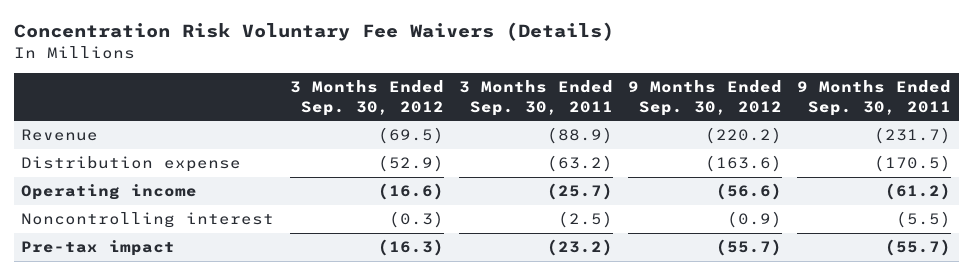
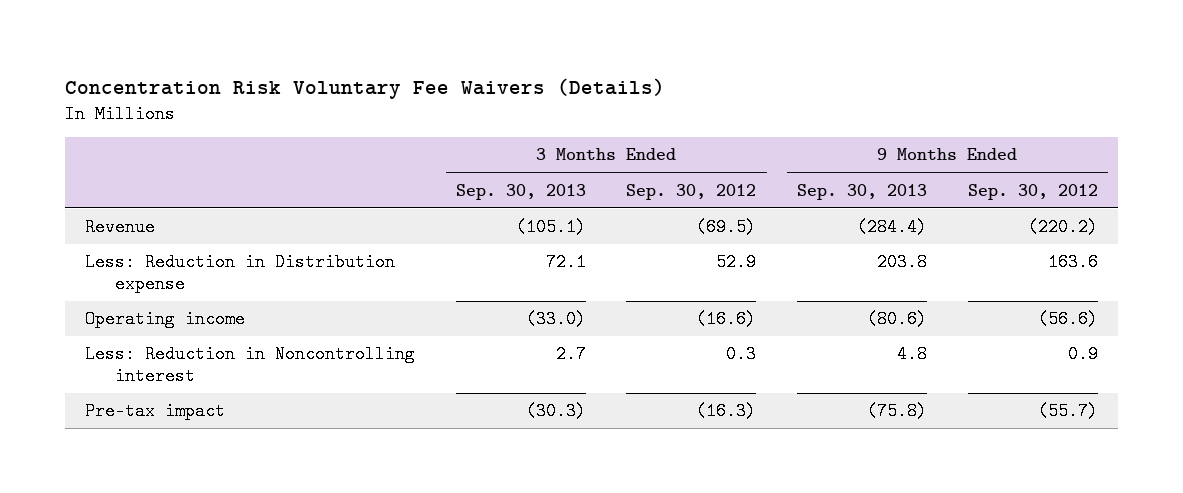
[458,80,613,116] 3 Months Ended Sep. 30, 2011 -> none
[797,80,952,116] 9 Months Ended Sep. 30, 2011 -> none
none -> [455,183,586,200] Sep. 30, 2013
none -> [797,183,928,200] Sep. 30, 2013
[21,156,242,173] Distribution expense -> [85,253,396,293] Less: Reduction in Distribution expense
[377,155,444,173] (52.9) -> [716,253,757,272] 52.9
[704,155,782,173] (163.6) -> [1047,253,1098,272] 163.6
[21,212,275,229] Noncontrolling interest -> [85,345,416,385] Less: Reduction in Noncontrolling interest
[388,211,444,229] (0.3) -> [726,345,757,364] 0.3
[726,211,782,229] (0.9) -> [1067,345,1098,364] 0.9

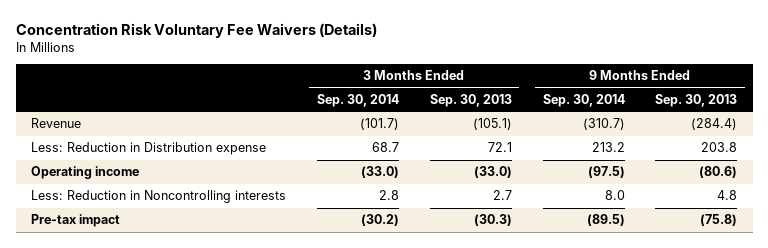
[626,183,757,200] Sep. 30, 2012 -> none
[967,183,1098,200] Sep. 30, 2012 -> none
none -> [316,94,399,108] Sep. 30, 2014
none -> [542,94,625,108] Sep. 30, 2014
[85,345,416,385] Less: Reduction in Noncontrolling interest -> [31,190,287,204] Less: Reduction in Noncontrolling interests

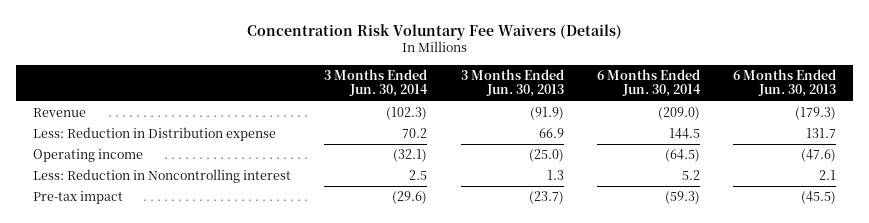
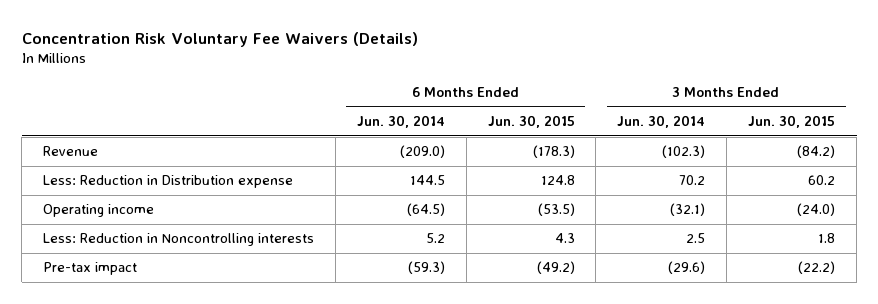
[460,68,564,98] 3 Months Ended Jun. 30, 2013 -> none
[733,68,837,98] 6 Months Ended Jun. 30, 2013 -> none
none -> [487,115,575,129] Jun. 30, 2015
none -> [748,115,836,129] Jun. 30, 2015
[33,169,292,184] Less: Reduction in Noncontrolling interest -> [42,233,314,247] Less: Reduction in Noncontrolling interests

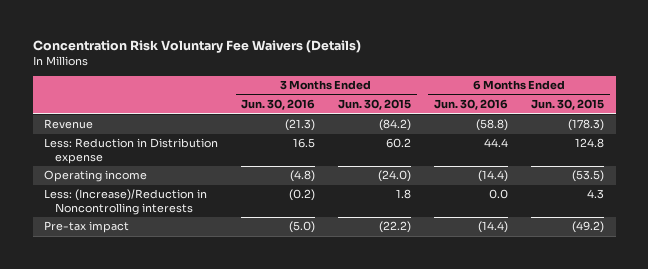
[356,115,445,129] Jun. 30, 2014 -> none
[617,115,706,129] Jun. 30, 2014 -> none
none -> [241,99,316,111] Jun. 30, 2016
none -> [434,99,509,111] Jun. 30, 2016
[42,233,314,247] Less: Reduction in Noncontrolling interests -> [44,189,208,215] Less: (Increase)/Reduction in Noncontrolling interests

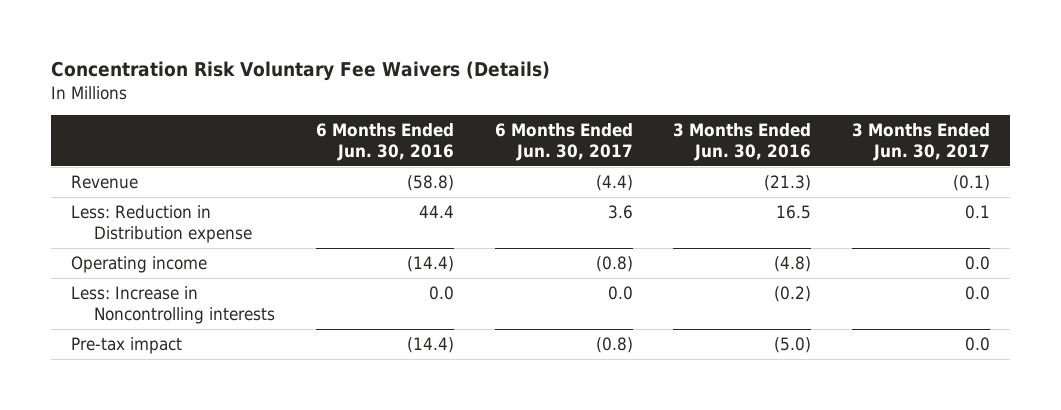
[338,99,412,111] Jun. 30, 2015 -> none
[531,99,605,111] Jun. 30, 2015 -> none
none -> [494,122,633,161] 6 Months Ended Jun. 30, 2017
none -> [851,122,990,161] 3 Months Ended Jun. 30, 2017
[44,189,208,215] Less: (Increase)/Reduction in Noncontrolling interests -> [70,285,276,324] Less: Increase in Noncontrolling interests

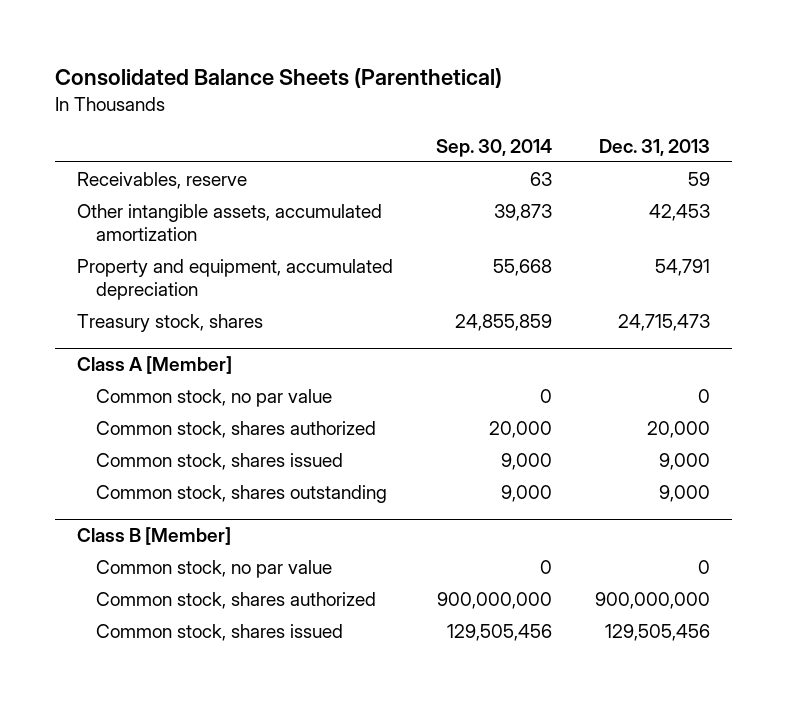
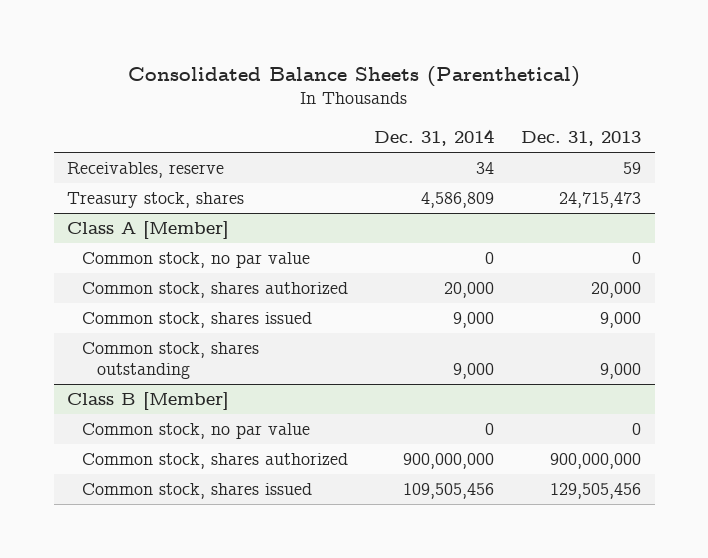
[435,139,552,158] Sep. 30, 2014 -> none
none -> [374,128,495,146] Dec. 31, 2014
[76,203,382,242] Other intangible assets, accumulated amortization -> none
[76,258,393,301] Property and equipment, accumulated depreciation -> none

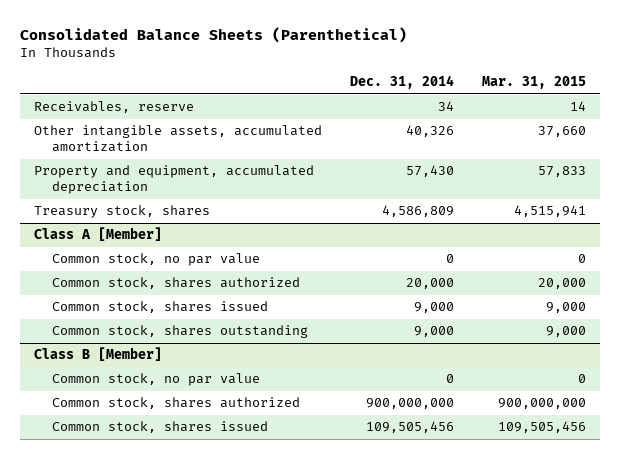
[521,130,642,146] Dec. 31, 2013 -> none
none -> [481,76,586,90] Mar. 31, 2015
none -> [33,125,322,153] Other intangible assets, accumulated amortization
none -> [33,165,314,195] Property and equipment, accumulated depreciation

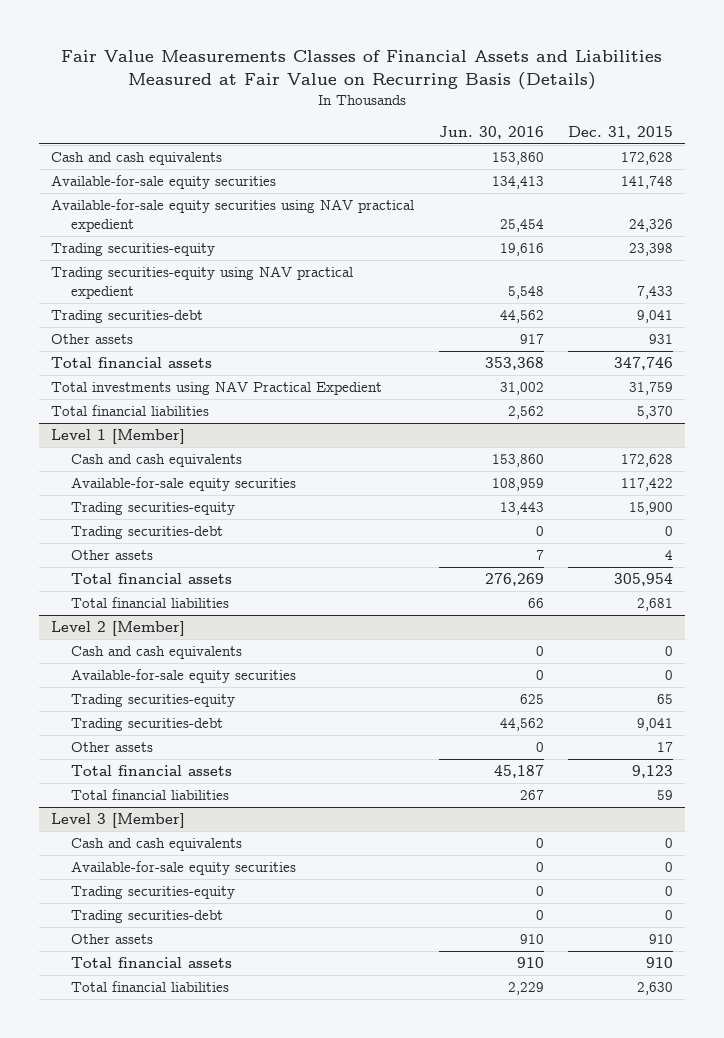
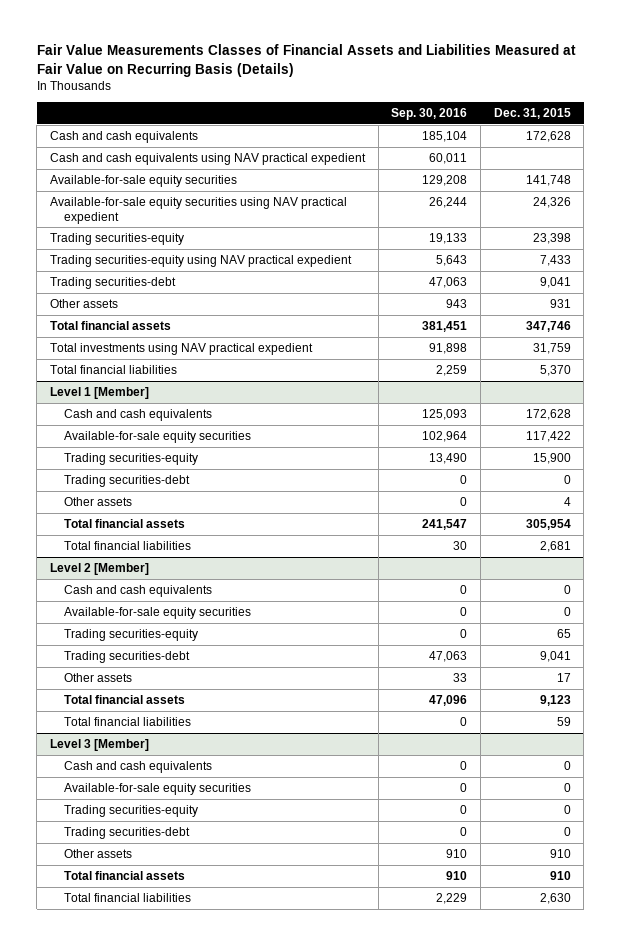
[438,125,544,139] Jun. 30, 2016 -> none
none -> [391,107,468,120] Sep. 30, 2016
none -> [49,152,366,165] Cash and cash equivalents using NAV practical expedient
[51,381,383,396] Total investments using NAV Practical Expedient -> [49,342,313,355] Total investments using NAV practical expedient

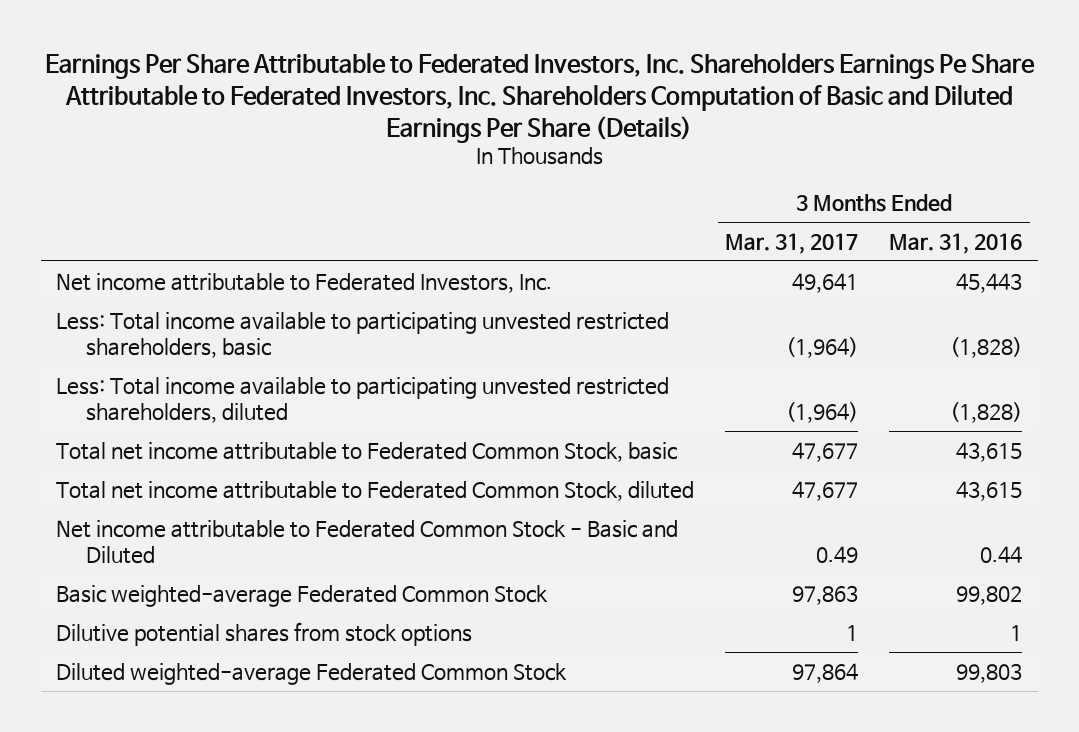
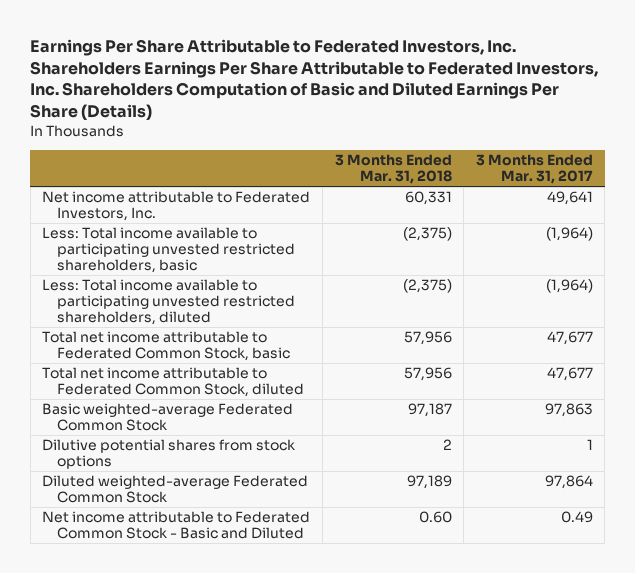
[45,53,1036,143] Earnings Per Share Attributable to Federated Investors, Inc. Shareholders Earnings Pe Share Attributable to Federated Investors, Inc. Shareholders Computation of Basic and Diluted Earnings Per Share (Details) -> [30,39,599,121] Earnings Per Share Attributable to Federated Investors, Inc. Shareholders Earnings Per Share Attributable to Federated Investors, Inc. Shareholders Computation of Basic and Diluted Earnings Per Share (Details)
[889,232,1023,254] Mar. 31, 2016 -> none
none -> [334,154,452,185] 3 Months Ended Mar. 31, 2018
[56,519,679,564] Net income attributable to Federated Common Stock - Basic and Diluted -> [42,511,311,540] Net income attributable to Federated Common Stock - Basic and Diluted

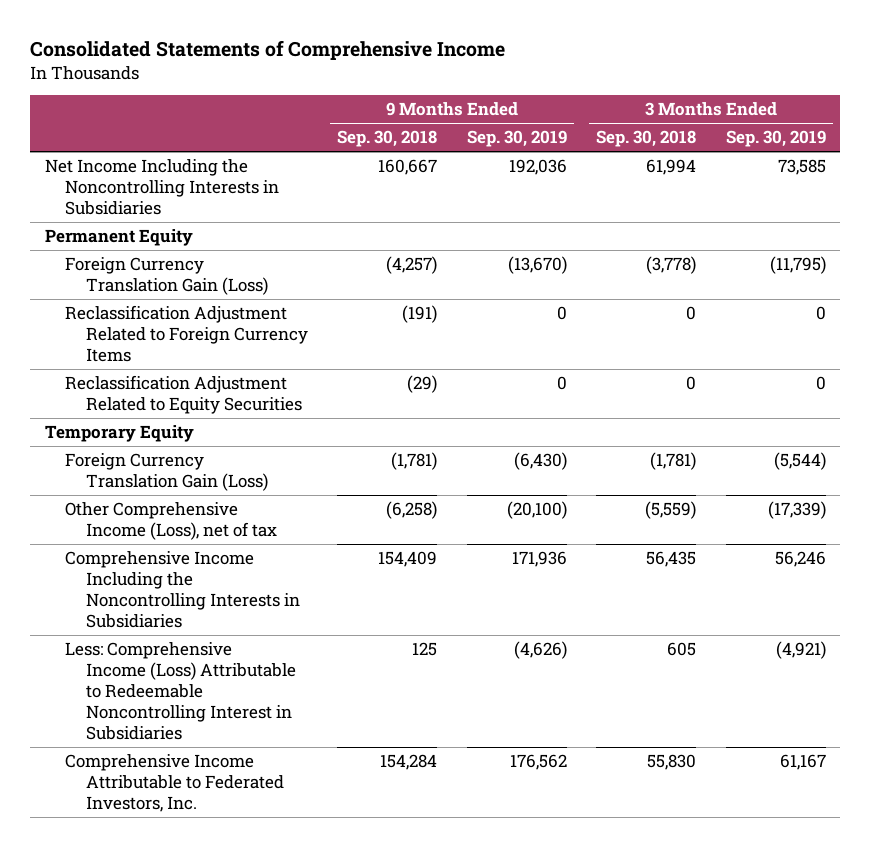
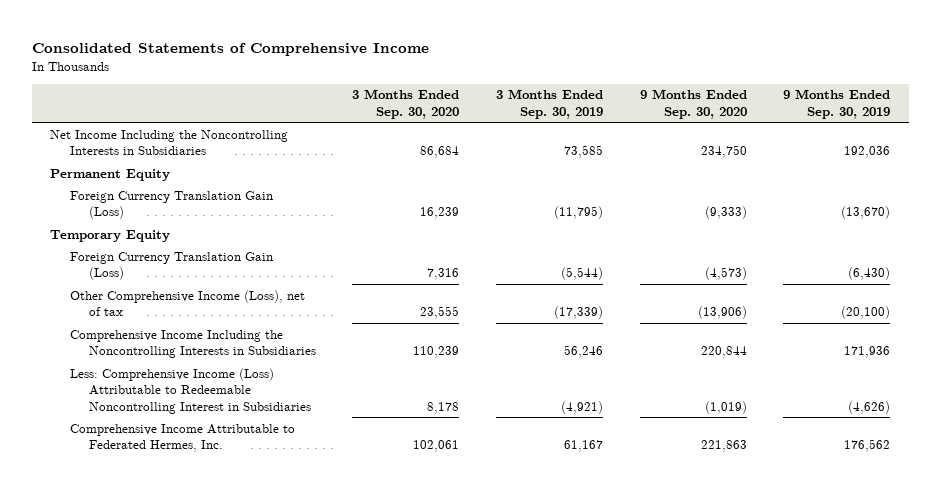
[337,130,438,148] Sep. 30, 2018 -> none
[596,130,697,148] Sep. 30, 2018 -> none
none -> [352,89,460,120] 3 Months Ended Sep. 30, 2020
none -> [639,89,747,120] 9 Months Ended Sep. 30, 2020
[65,304,309,363] Reclassification Adjustment Related to Foreign Currency Items -> none
[65,374,303,415] Reclassification Adjustment Related to Equity Securities -> none
[65,753,285,813] Comprehensive Income Attributable to Federated Investors, Inc. -> [69,423,295,453] Comprehensive Income Attributable to Federated Hermes, Inc.

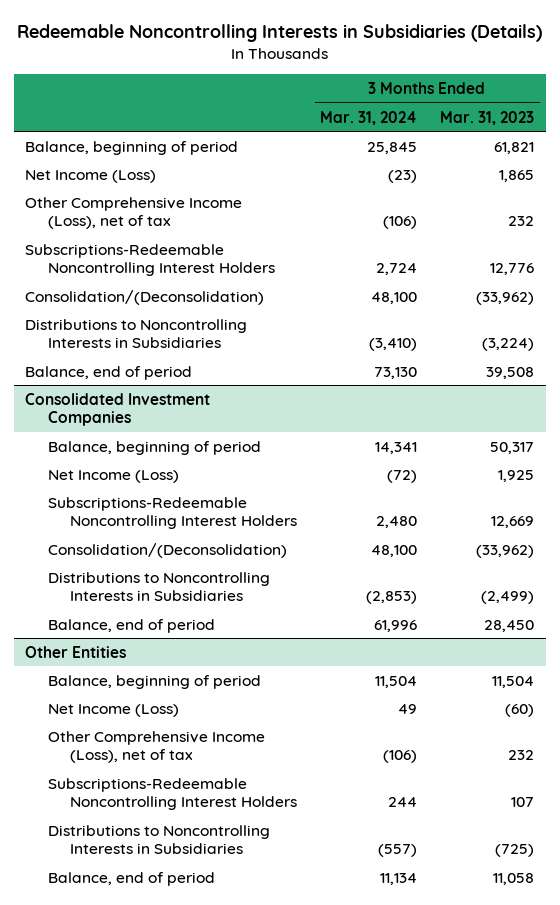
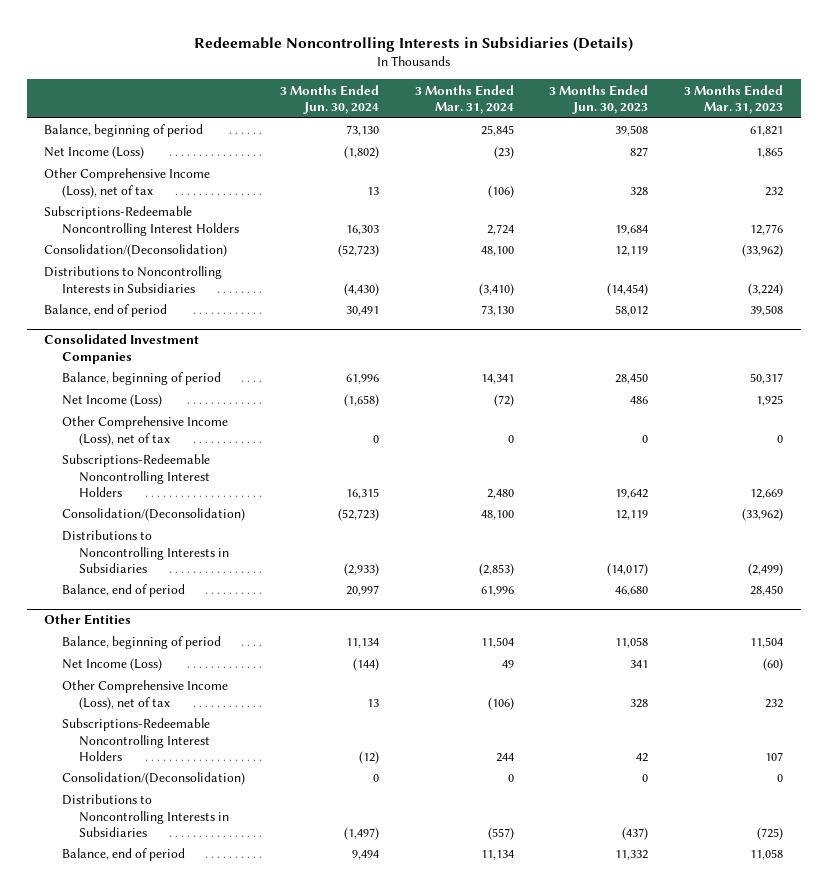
none -> [280,84,380,114] 3 Months Ended Jun. 30, 2024
none -> [549,84,649,114] 3 Months Ended Jun. 30, 2023
none -> [61,416,228,446] Other Comprehensive Income (Loss), net of tax
none -> [61,772,245,786] Consolidation/(Deconsolidation)

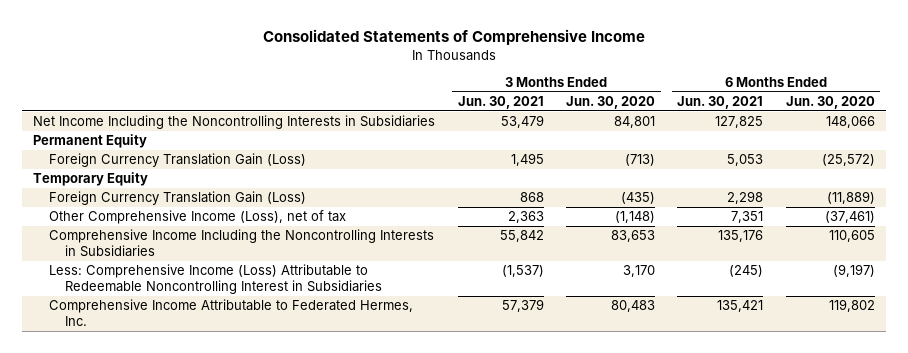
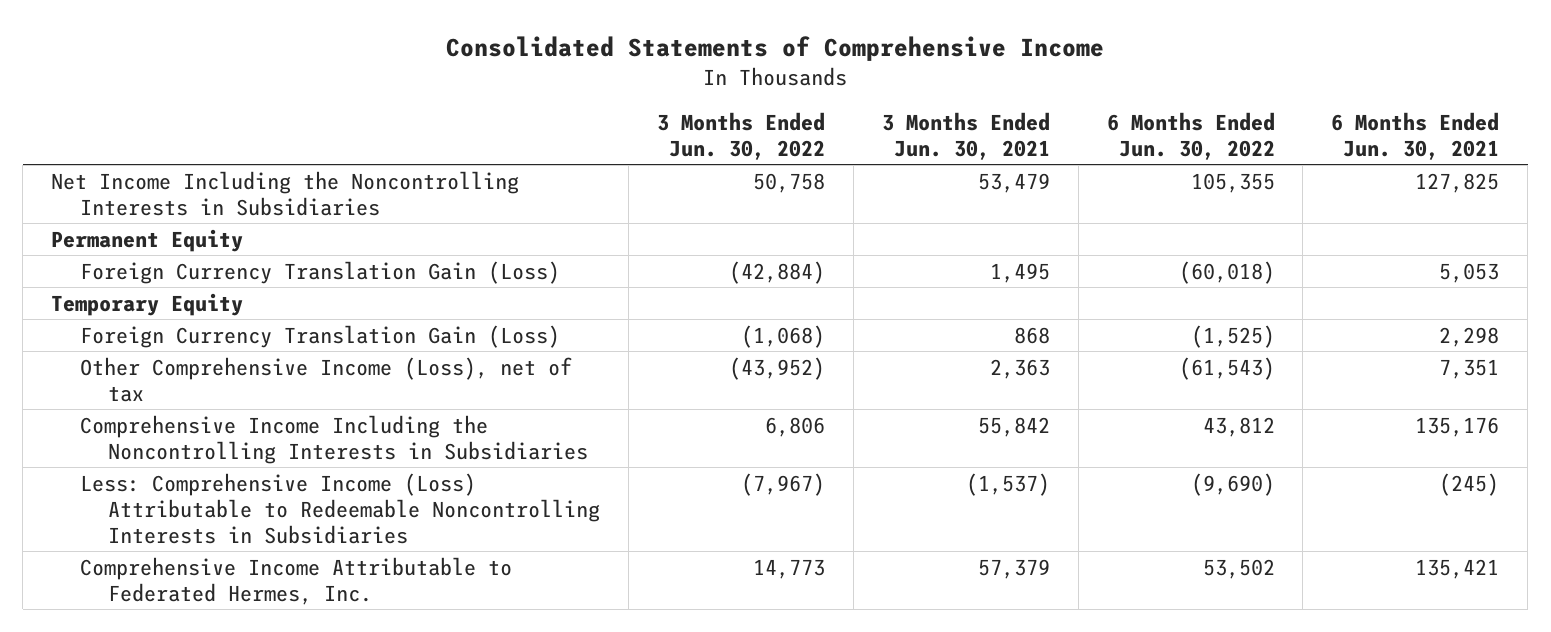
[565,95,655,109] Jun. 30, 2020 -> none
[785,95,875,109] Jun. 30, 2020 -> none
none -> [657,111,826,160] 3 Months Ended Jun. 30, 2022
none -> [1106,111,1275,160] 6 Months Ended Jun. 30, 2022
[49,264,382,294] Less: Comprehensive Income (Loss) Attributable to Redeemable Noncontrolling Interest in Subsidiaries -> [79,472,601,544] Less: Comprehensive Income (Loss) Attributable to Redeemable Noncontrolling Interests in Subsidiaries

